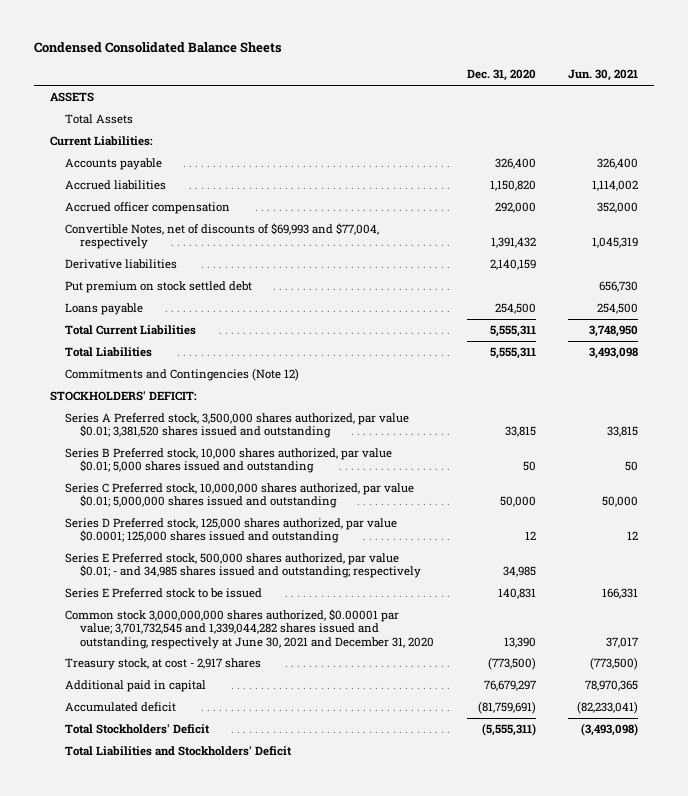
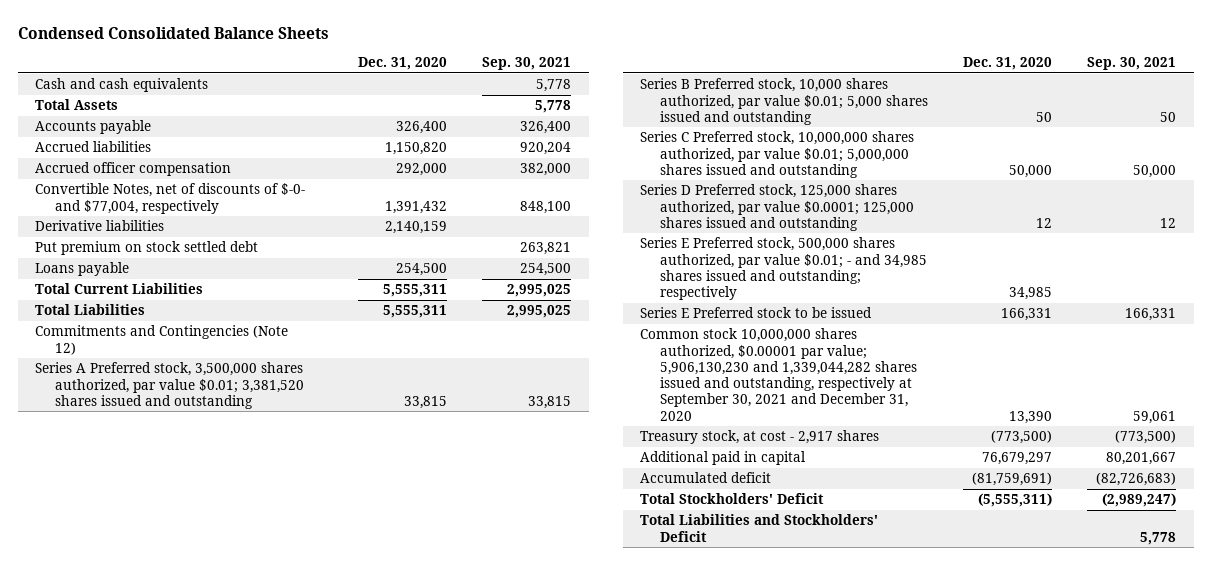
[568,69,639,82] Jun. 30, 2021 -> none
none -> [482,57,572,71] Sep. 30, 2021
[50,92,95,103] ASSETS -> none
none -> [35,78,209,93] Cash and cash equivalents
[50,136,154,147] Current Liabilities: -> none
[65,223,380,250] Convertible Notes, net of discounts of $69,993 and $77,004, respectively -> [35,183,306,214] Convertible Notes, net of discounts of $-0- and $77,004, respectively
[50,391,198,402] STOCKHOLDERS' DEFICIT: -> none
[497,588,536,600] 140,831 -> [1001,308,1053,322] 166,331
[65,609,435,649] Common stock 3,000,000,000 shares authorized, $0.00001 par value; 3,701,732,545 and 1,339,044,282 shares issued and outstanding, respectively at June 30, 2021 and December 31, 2020 -> [640,328,917,421] Common stock 10,000,000 shares authorized, $0.00001 par value; 5,906,130,230 and 1,339,044,282 shares issued and outstanding, respectively at September 30, 2021 and December 31, 2020

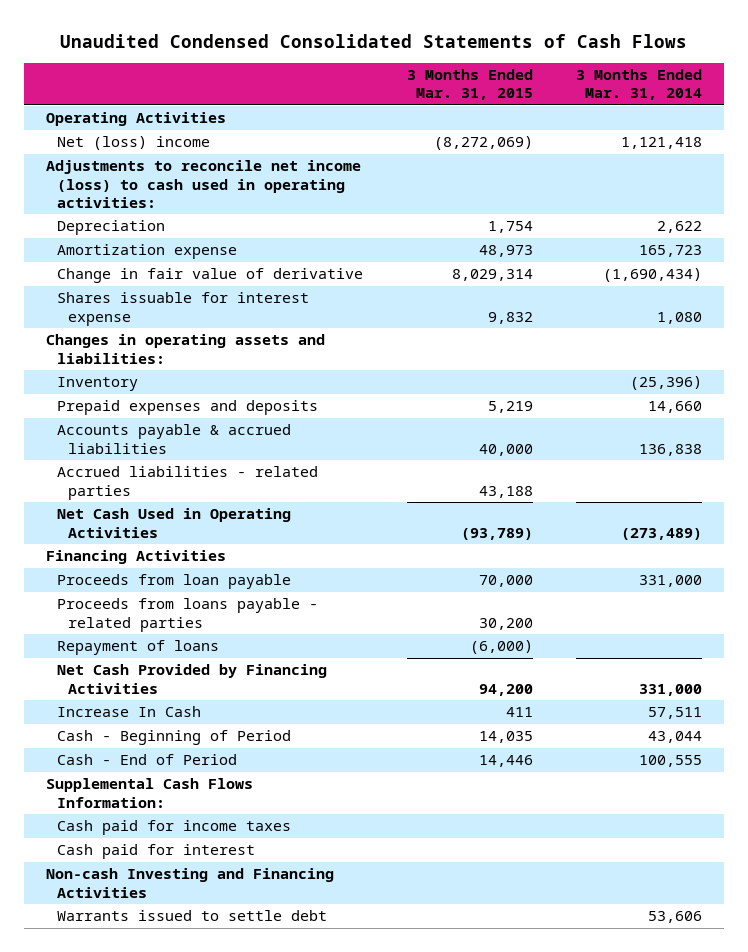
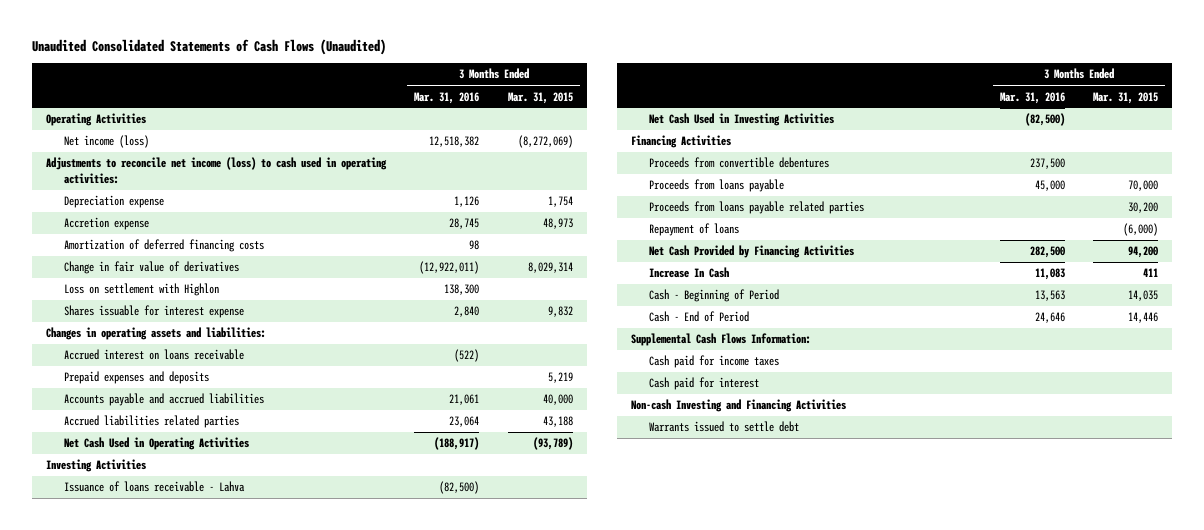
[60,33,688,48] Unaudited Condensed Consolidated Statements of Cash Flows -> [32,38,387,55] Unaudited Consolidated Statements of Cash Flows (Unaudited)
[576,69,703,101] 3 Months Ended Mar. 31, 2014 -> none
none -> [414,91,480,104] Mar. 31, 2016
[57,136,211,151] Net (loss) income -> [64,135,150,149] Net income (loss)
[57,220,166,236] Depreciation -> [64,195,165,209] Depreciation expense
[57,244,238,260] Amortization expense -> [64,217,150,231] Accretion expense
none -> [64,239,265,253] Amortization of deferred financing costs
[57,268,364,284] Change in fair value of derivative -> [64,261,240,275] Change in fair value of derivatives
none -> [64,283,220,297] Loss on settlement with Highlon
[57,377,139,392] Inventory -> none
none -> [64,349,245,361] Accrued interest on loans receivable
[57,424,292,454] Accounts payable & accrued liabilities -> [64,393,265,407] Accounts payable and accrued liabilities
[57,466,319,500] Accrued liabilities - related parties -> [64,415,240,429] Accrued liabilities related parties
none -> [46,459,147,473] Investing Activities
none -> [64,481,246,493] Issuance of loans receivable - Lahva
none -> [649,113,835,127] Net Cash Used in Investing Activities
none -> [649,157,830,169] Proceeds from convertible debentures
[57,574,292,590] Proceeds from loan payable -> [649,179,785,193] Proceeds from loans payable
[57,598,319,632] Proceeds from loans payable - related parties -> [649,201,865,215] Proceeds from loans payable related parties

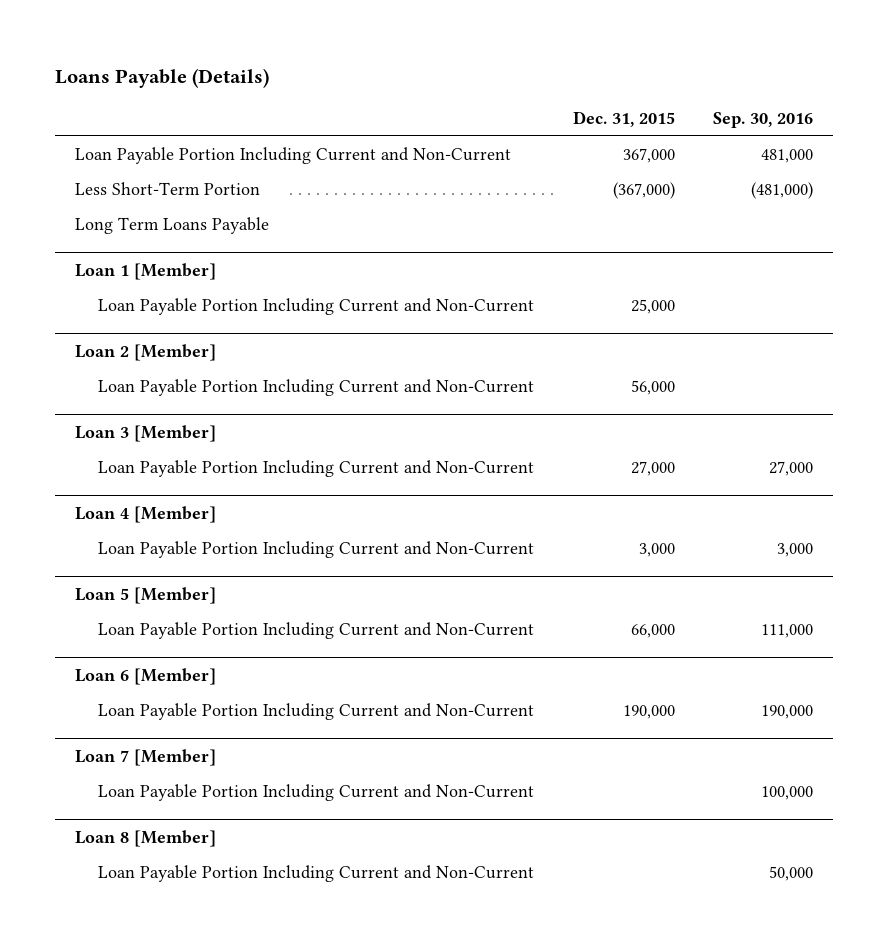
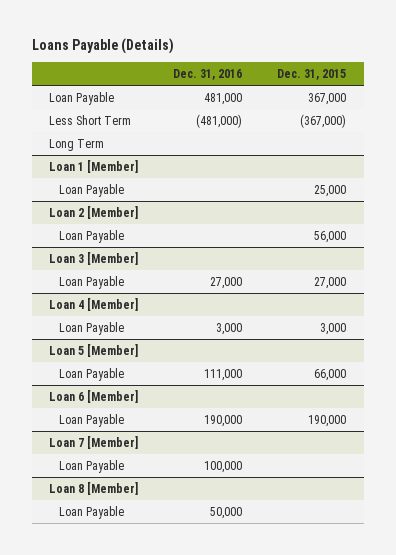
[713,112,814,129] Sep. 30, 2016 -> none
none -> [173,69,243,81] Dec. 31, 2016
[74,147,511,165] Loan Payable Portion Including Current and Non-Current -> [49,91,115,105] Loan Payable
[74,182,260,196] Less Short-Term Portion -> [49,114,132,125] Less Short Term
[74,217,269,235] Long Term Loans Payable -> [49,138,105,151] Long Term
[98,298,535,316] Loan Payable Portion Including Current and Non-Current -> [58,183,124,197] Loan Payable
[98,379,535,397] Loan Payable Portion Including Current and Non-Current -> [58,229,124,243] Loan Payable
[98,460,535,478] Loan Payable Portion Including Current and Non-Current -> [58,275,124,289] Loan Payable
[98,541,535,559] Loan Payable Portion Including Current and Non-Current -> [58,321,124,335] Loan Payable
[98,622,535,640] Loan Payable Portion Including Current and Non-Current -> [58,367,124,381] Loan Payable
[98,703,535,721] Loan Payable Portion Including Current and Non-Current -> [58,413,124,427] Loan Payable
[98,784,535,802] Loan Payable Portion Including Current and Non-Current -> [58,459,124,473] Loan Payable
[98,865,535,883] Loan Payable Portion Including Current and Non-Current -> [58,505,124,519] Loan Payable

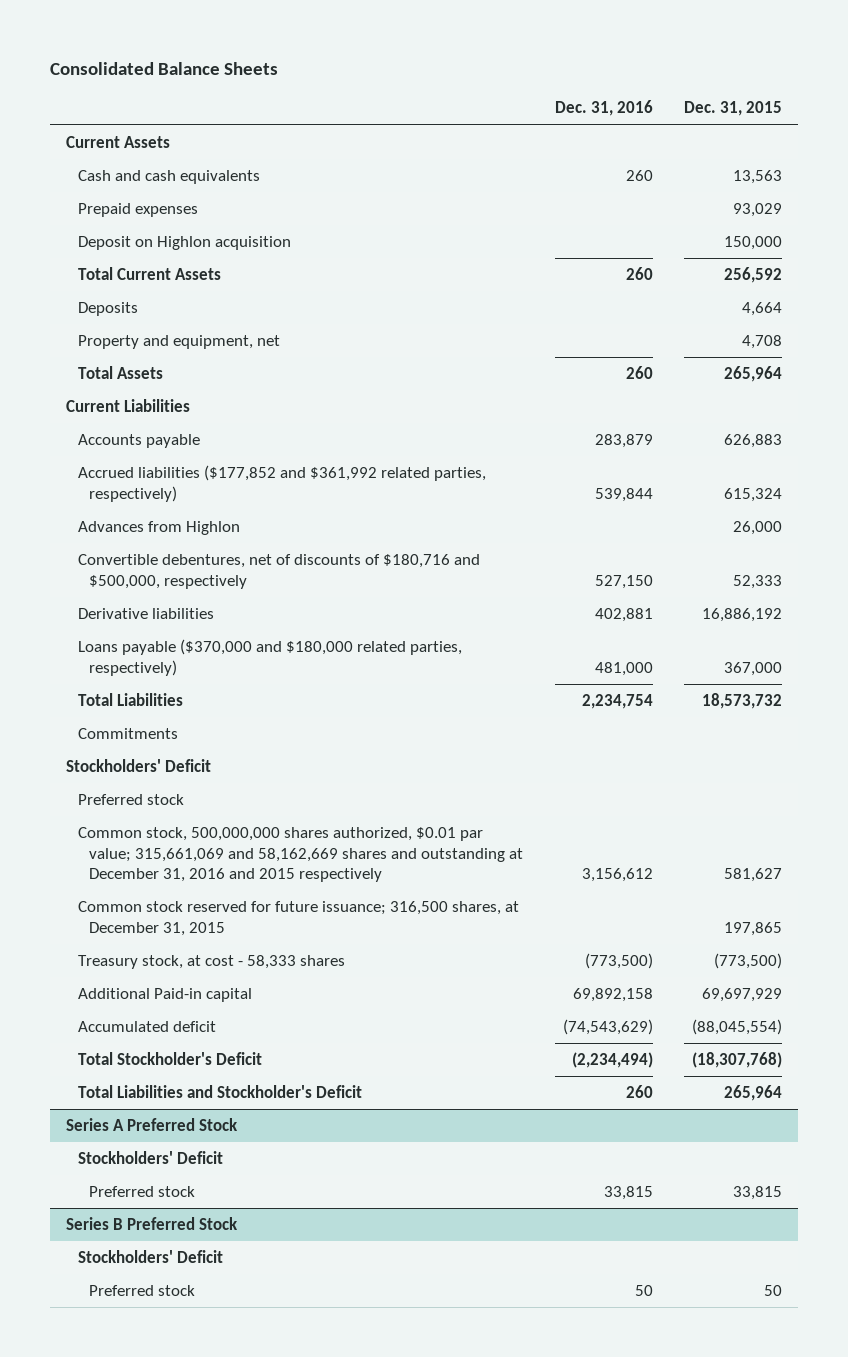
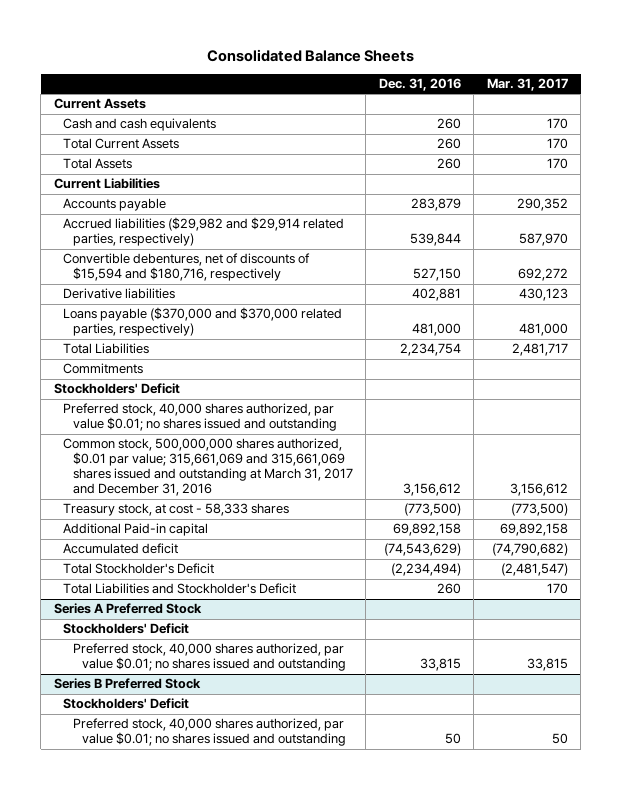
[684,101,783,117] Dec. 31, 2015 -> none
none -> [486,78,568,92] Mar. 31, 2017
[77,202,198,217] Prepaid expenses -> none
[77,235,291,250] Deposit on Highlon acquisition -> none
[77,301,138,316] Deposits -> none
[77,334,280,349] Property and equipment, net -> none
[77,520,240,535] Advances from Highlon -> none
[77,464,486,502] Accrued liabilities ($177,852 and $361,992 related parties, respectively) -> [63,217,345,247] Accrued liabilities ($29,982 and $29,914 related parties, respectively)
[77,553,480,589] Convertible debentures, net of discounts of $180,716 and $500,000, respectively -> [63,253,311,282] Convertible debentures, net of discounts of $15,594 and $180,716, respectively
[77,638,462,676] Loans payable ($370,000 and $180,000 related parties, respectively) -> [63,307,343,337] Loans payable ($370,000 and $370,000 related parties, respectively)
[77,900,519,936] Common stock reserved for future issuance; 316,500 shares, at December 31, 2015 -> none
[77,793,184,805] Preferred stock -> [63,403,337,432] Preferred stock, 40,000 shares authorized, par value $0.01; no shares issued and outstanding
[77,826,524,883] Common stock, 500,000,000 shares authorized, $0.01 par value; 315,661,069 and 58,162,669 shares and outstanding at December 31, 2016 and 2015 respectively -> [63,438,353,497] Common stock, 500,000,000 shares authorized, $0.01 par value; 315,661,069 and 315,661,069 shares issued and outstanding at March 31, 2017 and December 31, 2016
[89,1185,196,1197] Preferred stock -> [72,643,347,672] Preferred stock, 40,000 shares authorized, par value $0.01; no shares issued and outstanding
[89,1284,196,1296] Preferred stock -> [72,718,347,747] Preferred stock, 40,000 shares authorized, par value $0.01; no shares issued and outstanding

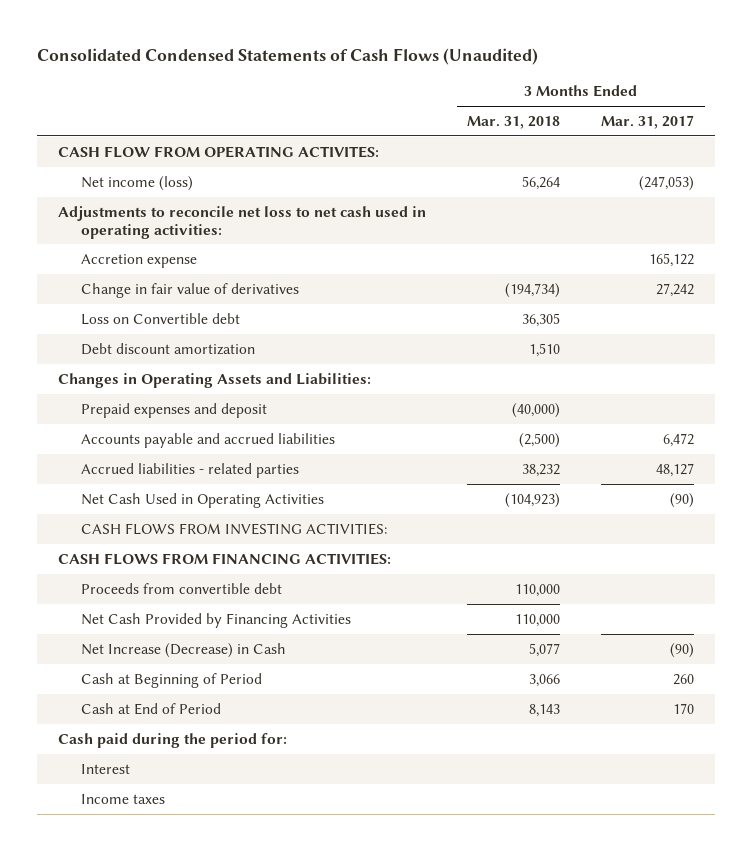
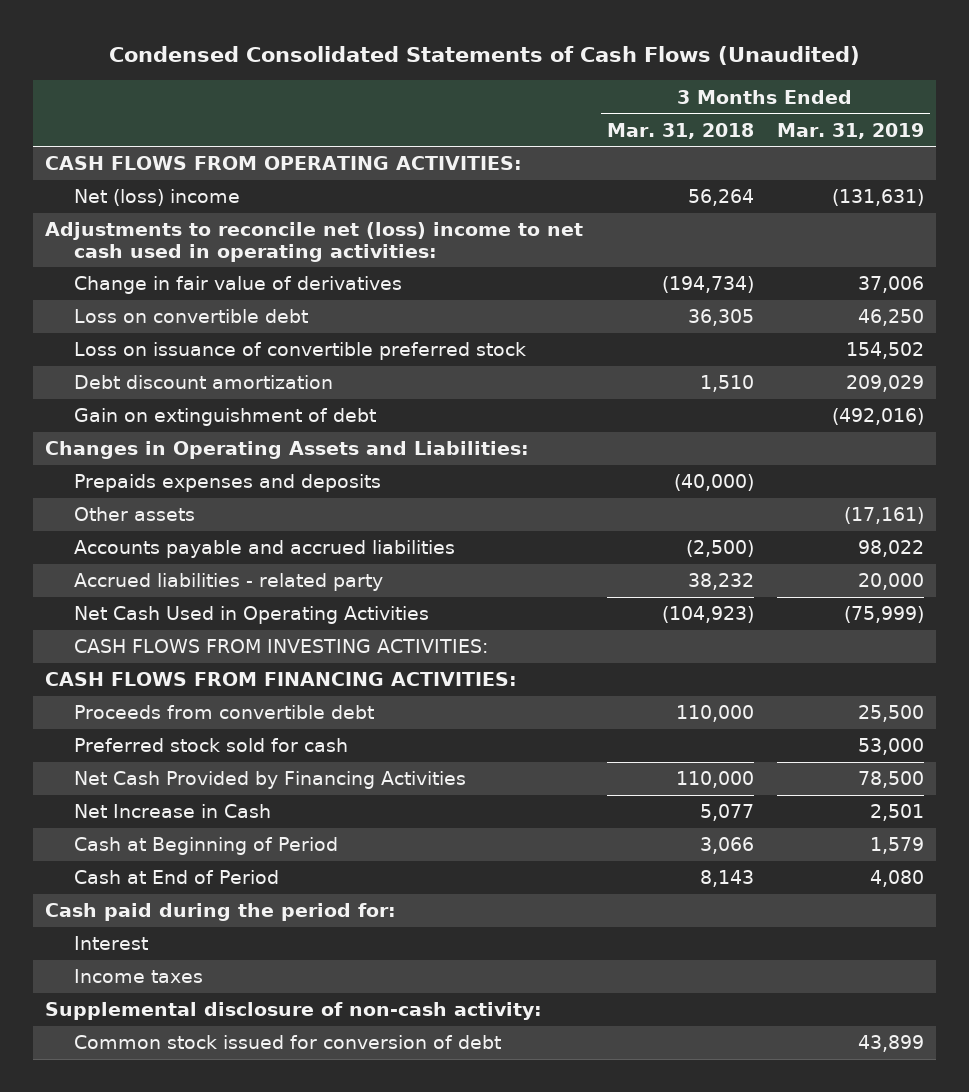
[37,48,539,66] Consolidated Condensed Statements of Cash Flows (Unaudited) -> [108,45,860,65] Condensed Consolidated Statements of Cash Flows (Unaudited)
[601,114,695,129] Mar. 31, 2017 -> none
none -> [777,122,925,139] Mar. 31, 2019
[81,253,198,268] Accretion expense -> none
[57,145,379,158] CASH FLOW FROM OPERATING ACTIVITES: -> [45,156,523,171] CASH FLOWS FROM OPERATING ACTIVITIES:
[81,175,194,191] Net income (loss) -> [74,189,241,207] Net (loss) income
[57,205,426,239] Adjustments to reconcile net loss to net cash used in operating activities: -> [45,222,584,262] Adjustments to reconcile net (loss) income to net cash used in operating activities:
[81,312,241,325] Loss on Convertible debt -> [74,309,309,324] Loss on convertible debt
none -> [74,342,527,361] Loss on issuance of convertible preferred stock
none -> [74,408,377,427] Gain on extinguishment of debt
[81,402,268,418] Prepaid expenses and deposit -> [74,474,382,493] Prepaids expenses and deposits
none -> [74,507,196,522] Other assets
[81,462,300,478] Accrued liabilities - related parties -> [74,573,384,592] Accrued liabilities - related party
none -> [74,738,349,753] Preferred stock sold for cash
[81,642,287,658] Net Increase (Decrease) in Cash -> [74,804,272,819] Net Increase in Cash
none -> [45,1002,543,1021] Supplemental disclosure of non-cash activity:
none -> [74,1035,502,1050] Common stock issued for conversion of debt

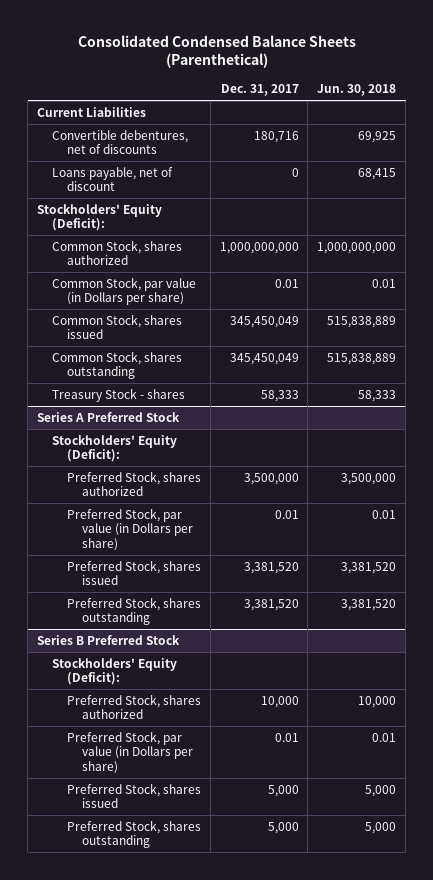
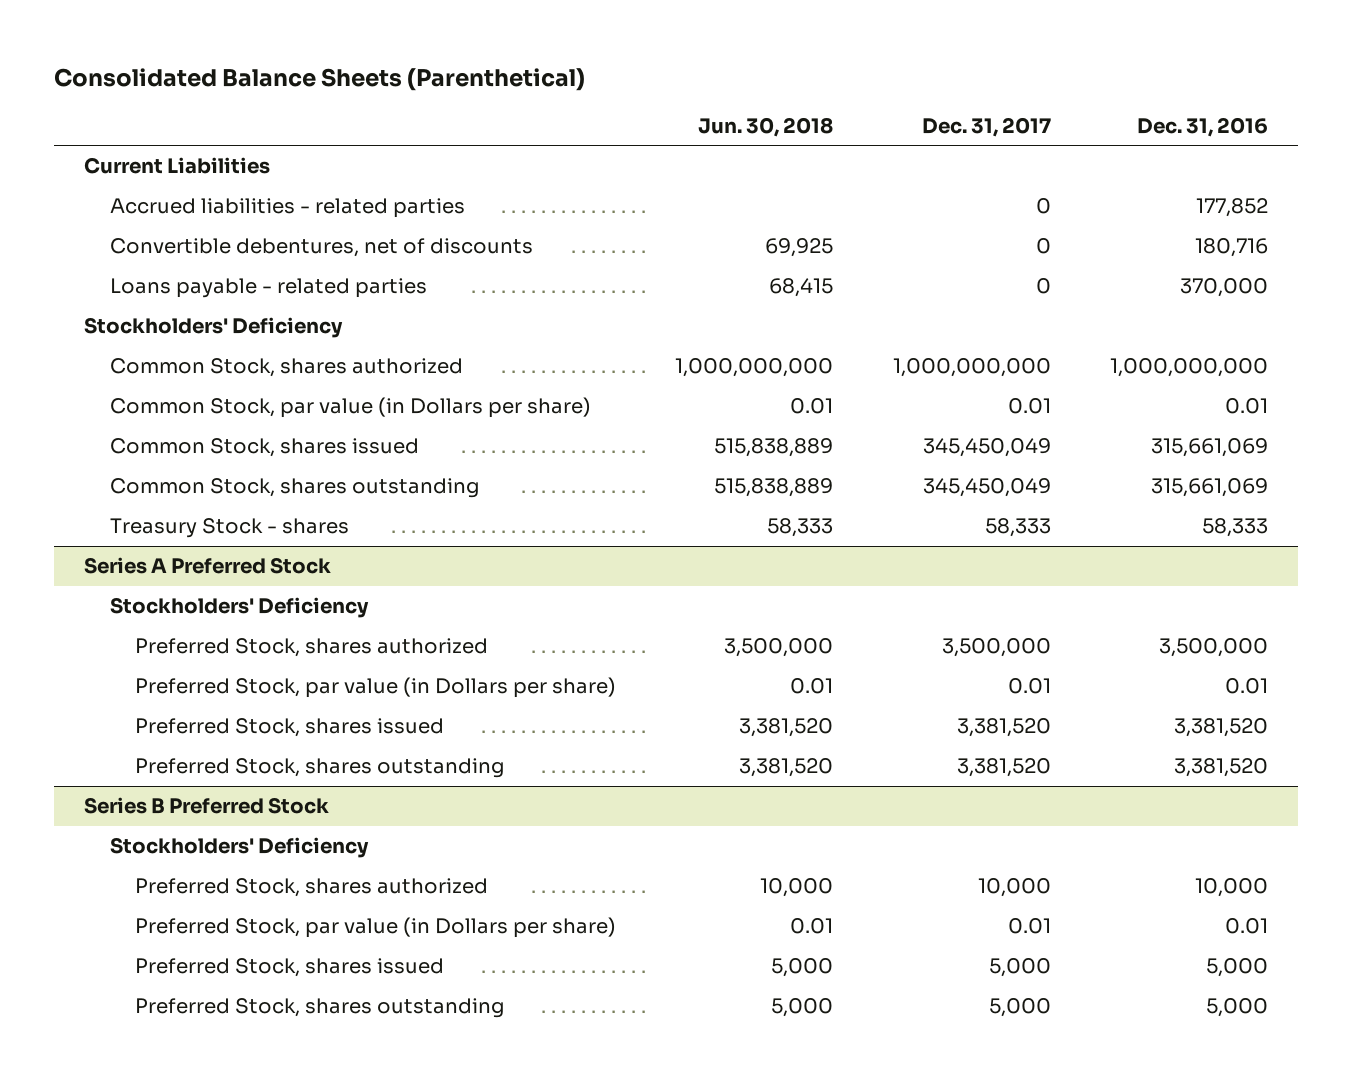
[77,34,356,69] Consolidated Condensed Balance Sheets (Parenthetical) -> [54,67,586,91] Consolidated Balance Sheets (Parenthetical)
none -> [1137,116,1269,137] Dec. 31, 2016
none -> [109,198,465,219] Accrued liabilities - related parties
[253,130,299,143] 180,716 -> [1035,238,1051,255] 0
[52,166,174,192] Loans payable, net of discount -> [109,278,427,299] Loans payable - related parties
[37,203,163,232] Stockholders' Equity (Deficit): -> [84,317,344,339] Stockholders' Deficiency
[52,434,178,463] Stockholders' Equity (Deficit): -> [109,597,369,619] Stockholders' Deficiency
[52,657,178,686] Stockholders' Equity (Deficit): -> [109,837,369,859] Stockholders' Deficiency

